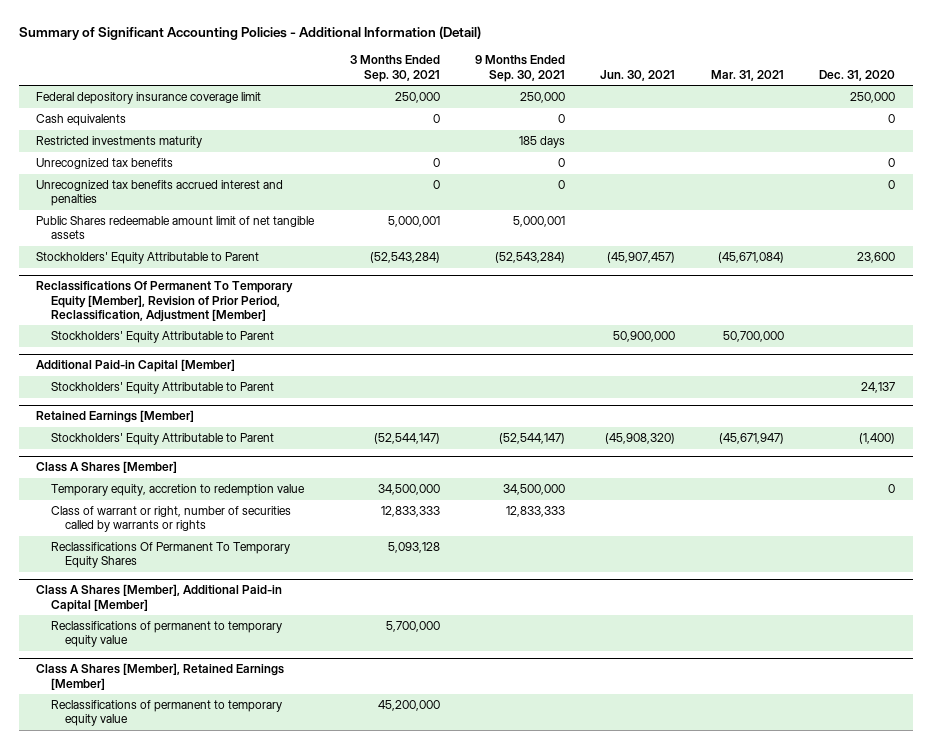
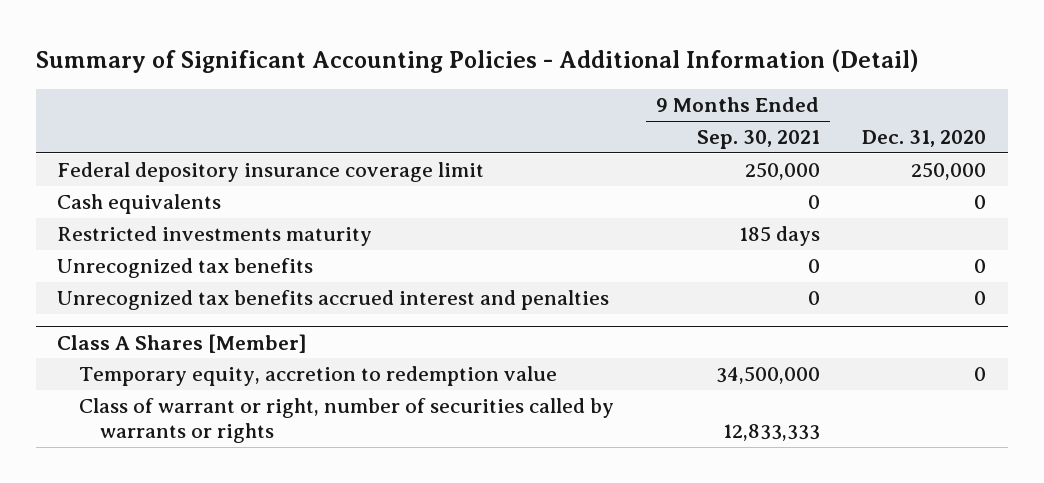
[349,55,440,82] 3 Months Ended Sep. 30, 2021 -> none
[600,69,676,81] Jun. 30, 2021 -> none
[710,69,784,81] Mar. 31, 2021 -> none
[36,216,316,240] Public Shares redeemable amount limit of net tangible assets -> none
[36,252,260,265] Stockholders' Equity Attributable to Parent -> none
[36,281,294,322] Reclassifications Of Permanent To Temporary Equity [Member], Revision of Prior Period, Reclassification, Adjustment [Member] -> none
[50,331,274,344] Stockholders' Equity Attributable to Parent -> none
[36,359,236,373] Additional Paid-in Capital [Member] -> none
[50,382,274,395] Stockholders' Equity Attributable to Parent -> none
[36,410,195,424] Retained Earnings [Member] -> none
[50,433,274,446] Stockholders' Equity Attributable to Parent -> none
[50,542,290,569] Reclassifications Of Permanent To Temporary Equity Shares -> none
[36,584,283,612] Class A Shares [Member], Additional Paid-in Capital [Member] -> none
[50,621,282,648] Reclassifications of permanent to temporary equity value -> none
[36,663,285,690] Class A Shares [Member], Retained Earnings [Member] -> none
[50,700,282,727] Reclassifications of permanent to temporary equity value -> none

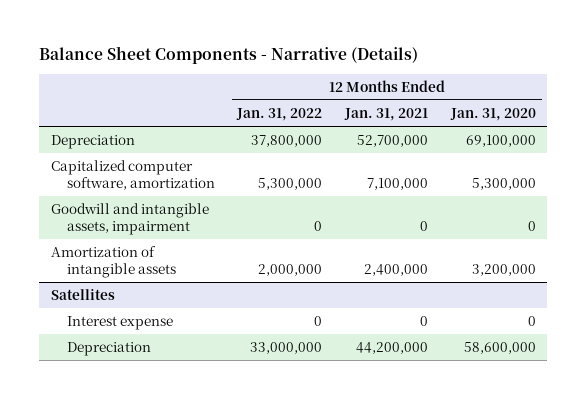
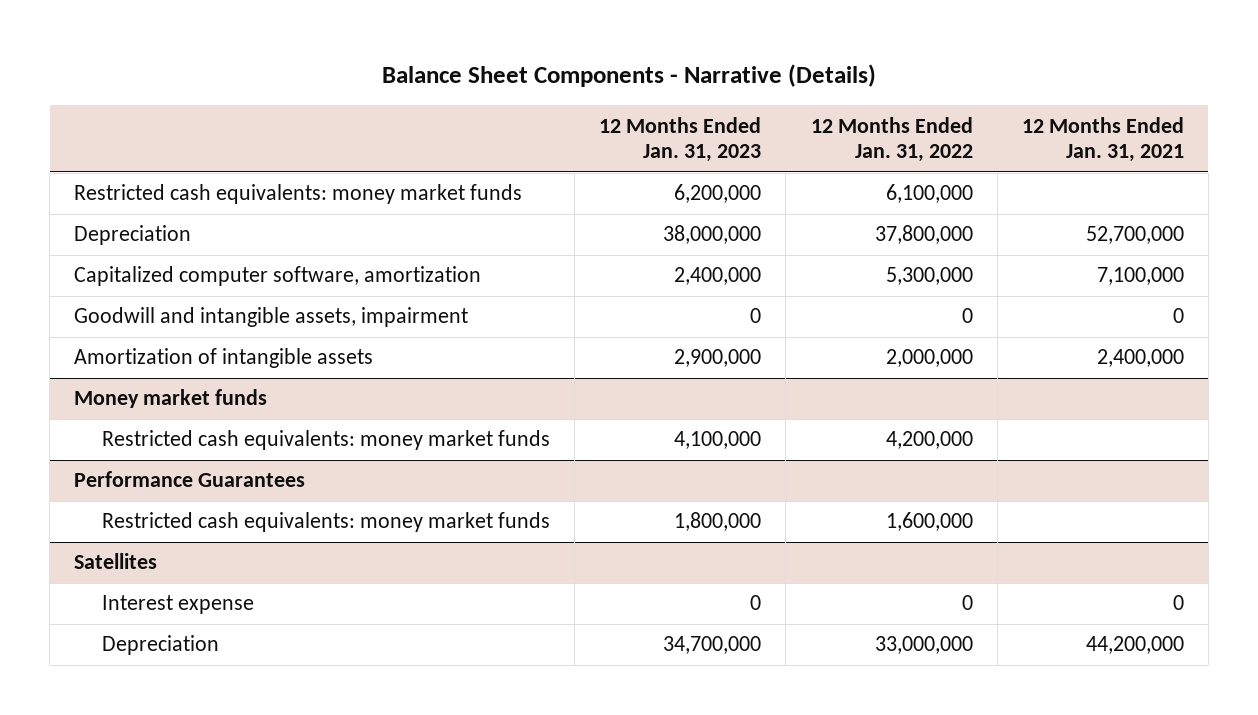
[449,107,536,121] Jan. 31, 2020 -> none
none -> [599,116,762,163] 12 Months Ended Jan. 31, 2023
none -> [74,184,523,205] Restricted cash equivalents: money market funds
none -> [74,389,268,409] Money market funds
none -> [102,430,551,451] Restricted cash equivalents: money market funds
none -> [74,471,306,488] Performance Guarantees
none -> [102,512,551,533] Restricted cash equivalents: money market funds

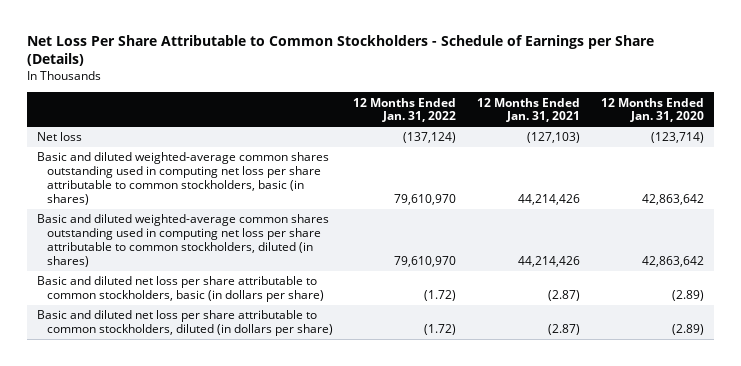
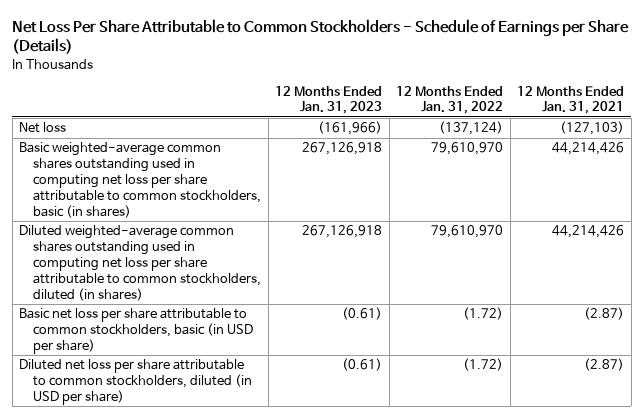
[600,97,704,123] 12 Months Ended Jan. 31, 2020 -> none
none -> [275,85,383,115] 12 Months Ended Jan. 31, 2023
[37,152,330,205] Basic and diluted weighted-average common shares outstanding used in computing net loss per share attributable to common stockholders, basic (in shares) -> [19,142,262,218] Basic weighted-average common shares outstanding used in computing net loss per share attributable to common stockholders, basic (in shares)
[37,214,330,267] Basic and diluted weighted-average common shares outstanding used in computing net loss per share attributable to common stockholders, diluted (in shares) -> [19,225,262,301] Diluted weighted-average common shares outstanding used in computing net loss per share attributable to common stockholders, diluted (in shares)
[37,276,324,303] Basic and diluted net loss per share attributable to common stockholders, basic (in dollars per share) -> [19,308,254,355] Basic net loss per share attributable to common stockholders, basic (in USD per share)
[37,310,333,337] Basic and diluted net loss per share attributable to common stockholders, diluted (in dollars per share) -> [19,359,253,406] Diluted net loss per share attributable to common stockholders, diluted (in USD per share)

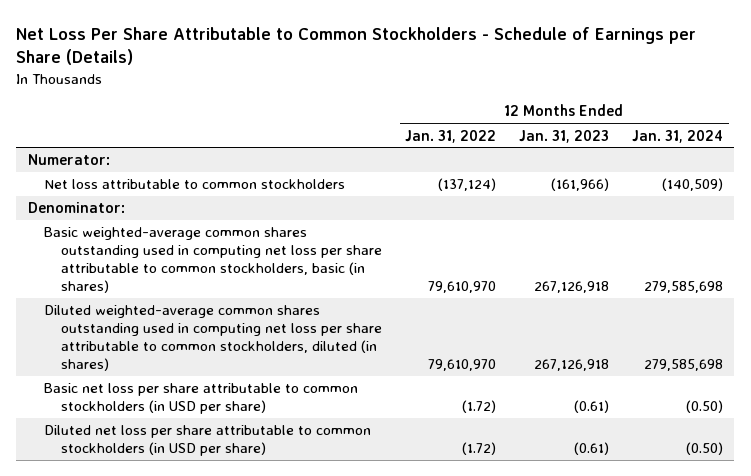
[517,85,625,115] 12 Months Ended Jan. 31, 2021 -> none
none -> [631,129,723,143] Jan. 31, 2024
none -> [27,154,110,166] Numerator:
[19,122,67,134] Net loss -> [44,179,346,190] Net loss attributable to common stockholders
none -> [27,202,125,214] Denominator:
[19,308,254,355] Basic net loss per share attributable to common stockholders, basic (in USD per share) -> [44,383,359,415] Basic net loss per share attributable to common stockholders (in USD per share)
[19,359,253,406] Diluted net loss per share attributable to common stockholders, diluted (in USD per share) -> [44,425,372,457] Diluted net loss per share attributable to common stockholders (in USD per share)

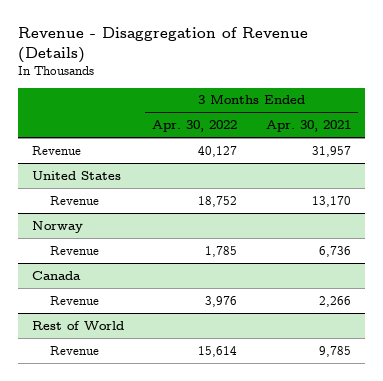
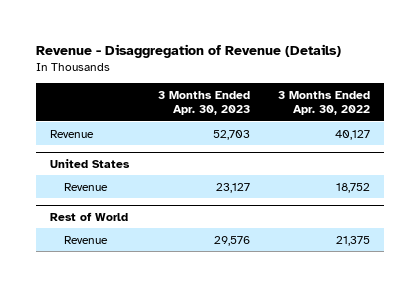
[265,120,351,133] Apr. 30, 2021 -> none
none -> [157,90,250,116] 3 Months Ended Apr. 30, 2023
[32,220,84,233] Norway -> none
[49,245,99,255] Revenue -> none
[32,270,82,280] Canada -> none
[49,295,99,305] Revenue -> none
[198,345,238,357] 15,614 -> [336,235,371,246] 21,375

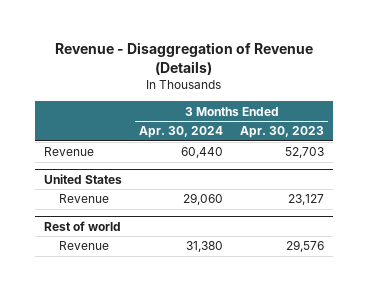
[278,90,371,116] 3 Months Ended Apr. 30, 2022 -> none
none -> [139,126,224,139] Apr. 30, 2024
[50,211,129,221] Rest of World -> [43,220,121,231] Rest of world

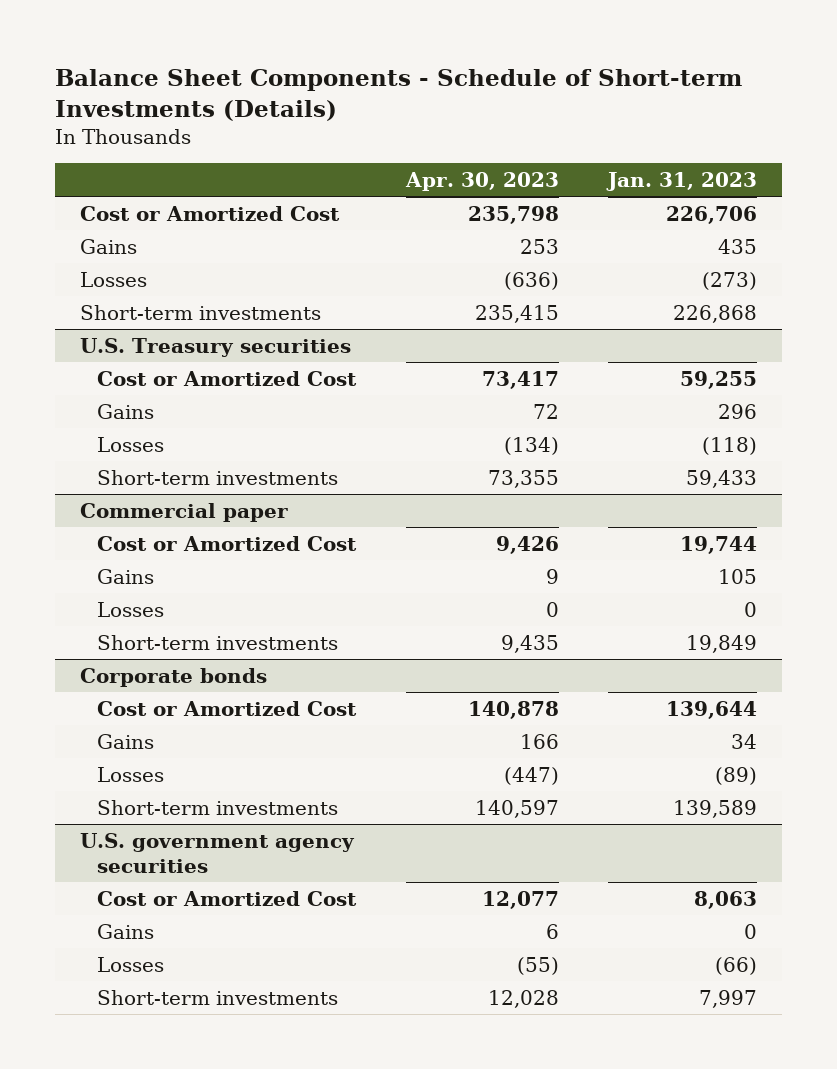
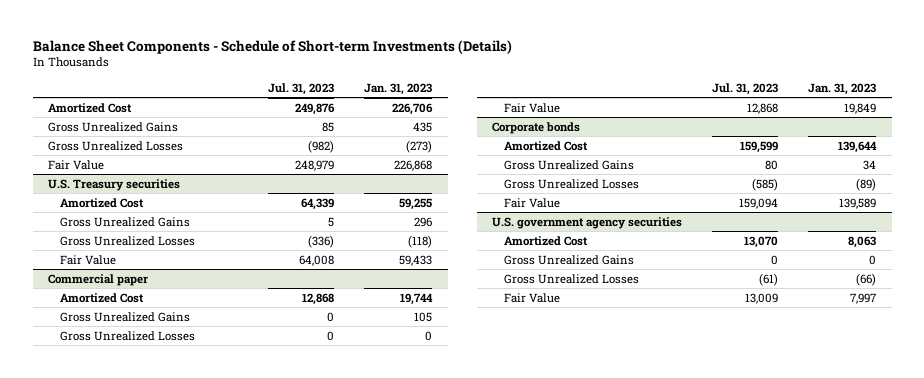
[404,172,559,192] Apr. 30, 2023 -> none
none -> [268,82,335,95] Jul. 31, 2023
[79,205,340,221] Cost or Amortized Cost -> [47,102,132,113] Amortized Cost
[79,238,137,254] Gains -> [47,121,178,132] Gross Unrealized Gains
[79,271,147,287] Losses -> [47,140,183,151] Gross Unrealized Losses
[79,304,321,320] Short-term investments -> [47,159,104,170] Fair Value
[97,370,358,386] Cost or Amortized Cost -> [60,197,145,208] Amortized Cost
[97,403,155,419] Gains -> [60,216,191,227] Gross Unrealized Gains
[97,436,165,452] Losses -> [60,235,196,246] Gross Unrealized Losses
[97,469,339,485] Short-term investments -> [60,254,117,265] Fair Value
[97,535,358,551] Cost or Amortized Cost -> [60,292,145,303] Amortized Cost
[97,568,155,584] Gains -> [60,311,191,322] Gross Unrealized Gains
[97,601,165,617] Losses -> [60,330,196,341] Gross Unrealized Losses
[97,634,339,650] Short-term investments -> [503,102,560,113] Fair Value
[97,700,358,716] Cost or Amortized Cost -> [503,140,588,151] Amortized Cost
[97,733,155,749] Gains -> [503,159,634,170] Gross Unrealized Gains
[97,766,165,782] Losses -> [503,178,639,189] Gross Unrealized Losses
[97,799,339,815] Short-term investments -> [503,197,560,208] Fair Value
[97,890,358,906] Cost or Amortized Cost -> [503,235,588,246] Amortized Cost
[97,923,155,939] Gains -> [503,254,634,265] Gross Unrealized Gains
[97,956,165,972] Losses -> [503,273,639,284] Gross Unrealized Losses
[97,989,339,1005] Short-term investments -> [503,292,560,303] Fair Value

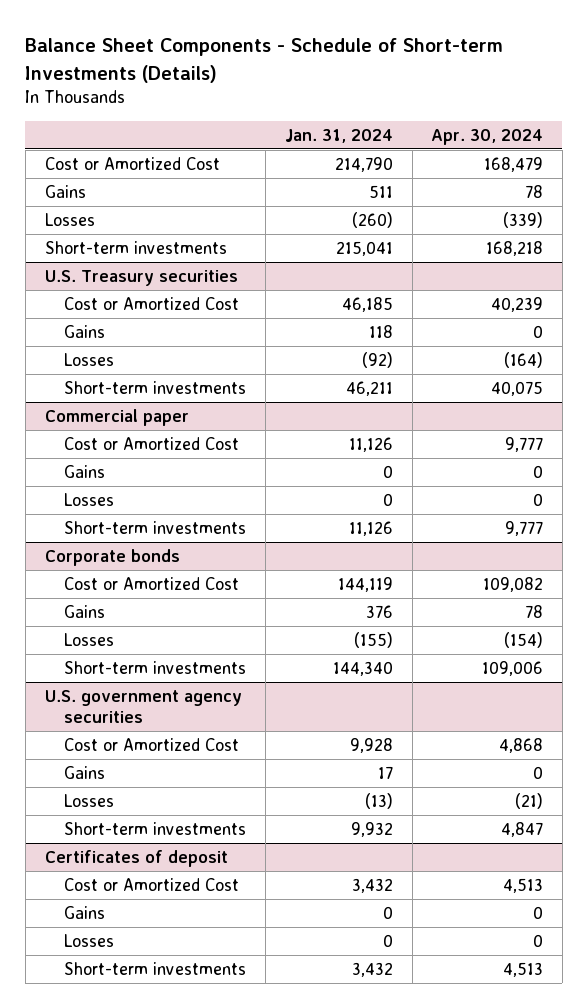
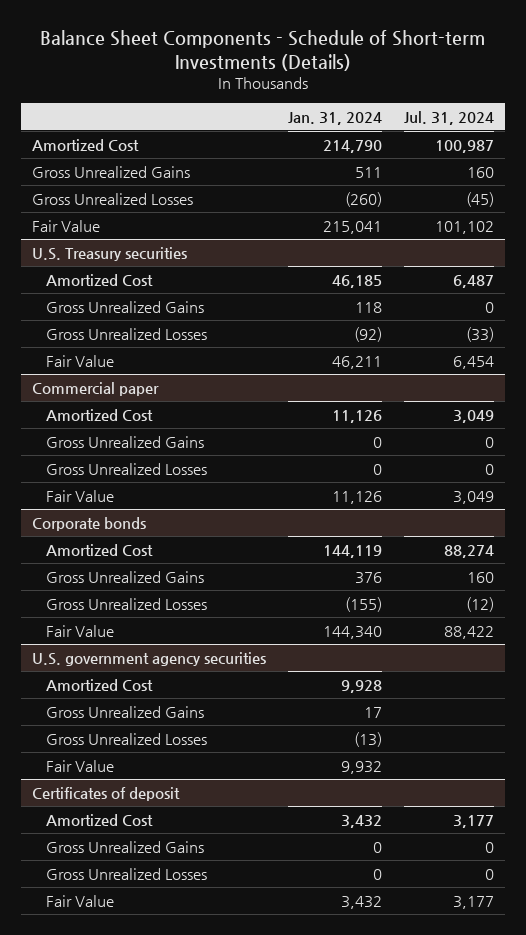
[431,128,544,145] Apr. 30, 2024 -> none
none -> [404,110,495,125] Jul. 31, 2024
[44,156,220,170] Cost or Amortized Cost -> [31,138,139,151] Amortized Cost
[44,184,86,198] Gains -> [31,165,190,178] Gross Unrealized Gains
[44,212,95,226] Losses -> [31,192,193,205] Gross Unrealized Losses
[44,240,227,254] Short-term investments -> [31,219,100,232] Fair Value
[64,296,240,310] Cost or Amortized Cost -> [45,273,153,286] Amortized Cost
[64,324,106,338] Gains -> [45,300,204,313] Gross Unrealized Gains
[64,352,115,366] Losses -> [45,327,207,340] Gross Unrealized Losses
[64,380,247,394] Short-term investments -> [45,354,114,367] Fair Value
[64,436,240,450] Cost or Amortized Cost -> [45,408,153,421] Amortized Cost
[64,464,106,478] Gains -> [45,435,204,448] Gross Unrealized Gains
[64,492,115,506] Losses -> [45,462,207,475] Gross Unrealized Losses
[64,520,247,534] Short-term investments -> [45,489,114,502] Fair Value
[64,576,240,590] Cost or Amortized Cost -> [45,543,153,556] Amortized Cost
[64,604,106,618] Gains -> [45,570,204,583] Gross Unrealized Gains
[64,632,115,646] Losses -> [45,597,207,610] Gross Unrealized Losses
[64,660,247,674] Short-term investments -> [45,624,114,637] Fair Value
[64,737,240,751] Cost or Amortized Cost -> [45,678,153,691] Amortized Cost
[64,765,106,779] Gains -> [45,705,204,718] Gross Unrealized Gains
[64,793,115,807] Losses -> [45,732,207,745] Gross Unrealized Losses
[64,821,247,835] Short-term investments -> [45,759,114,772] Fair Value
[64,877,240,891] Cost or Amortized Cost -> [45,813,153,826] Amortized Cost
[64,905,106,919] Gains -> [45,840,204,853] Gross Unrealized Gains
[64,933,115,947] Losses -> [45,867,207,880] Gross Unrealized Losses
[64,961,247,975] Short-term investments -> [45,894,114,907] Fair Value

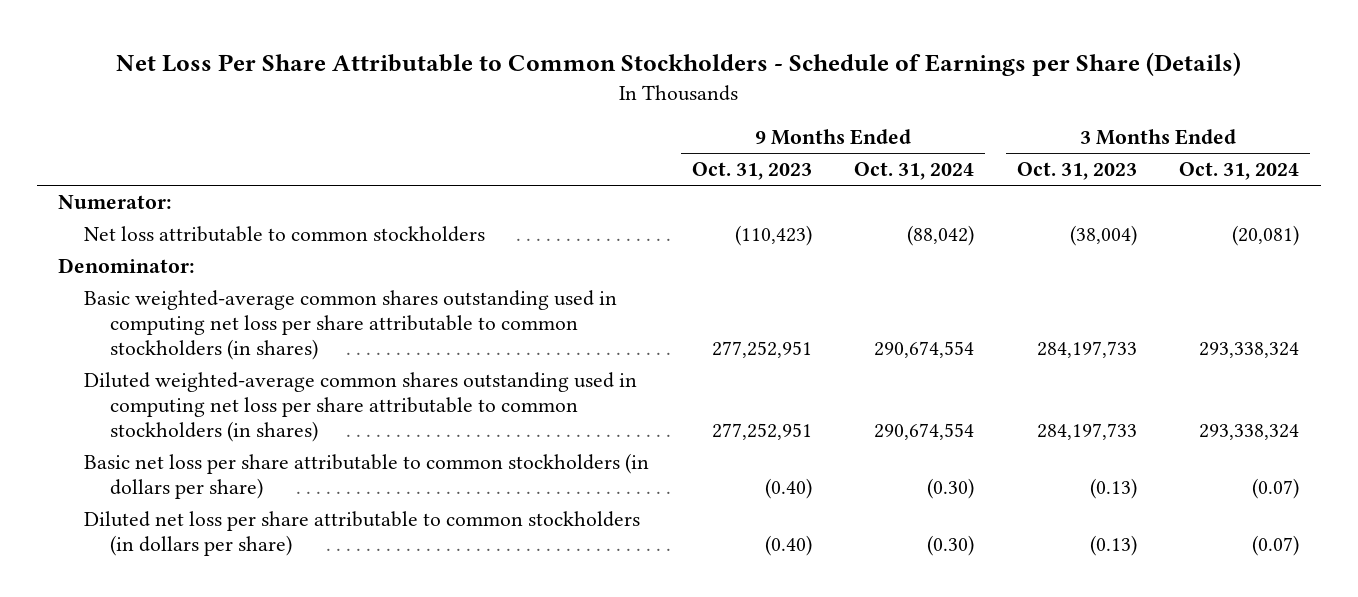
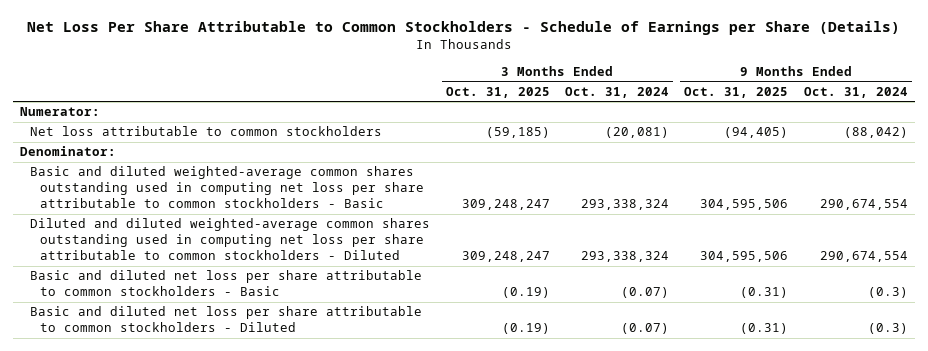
[691,162,812,181] Oct. 31, 2023 -> none
[1016,162,1137,181] Oct. 31, 2023 -> none
none -> [445,86,550,98] Oct. 31, 2025
none -> [684,86,789,98] Oct. 31, 2025
[84,289,618,360] Basic weighted-average common shares outstanding used in computing net loss per share attributable to common stockholders (in shares) -> [30,166,425,209] Basic and diluted weighted-average common shares outstanding used in computing net loss per share attributable to common stockholders - Basic
[84,371,638,442] Diluted weighted-average common shares outstanding used in computing net loss per share attributable to common stockholders (in shares) -> [30,218,431,261] Diluted and diluted weighted-average common shares outstanding used in computing net loss per share attributable to common stockholders - Diluted
[84,452,650,499] Basic net loss per share attributable to common stockholders (in dollars per share) -> [30,270,423,297] Basic and diluted net loss per share attributable to common stockholders - Basic
[927,477,975,499] (0.30) -> [867,287,908,299] (0.3)
[84,510,641,556] Diluted net loss per share attributable to common stockholders (in dollars per share) -> [30,306,423,333] Basic and diluted net loss per share attributable to common stockholders - Diluted
[927,534,975,556] (0.30) -> [867,323,908,335] (0.3)

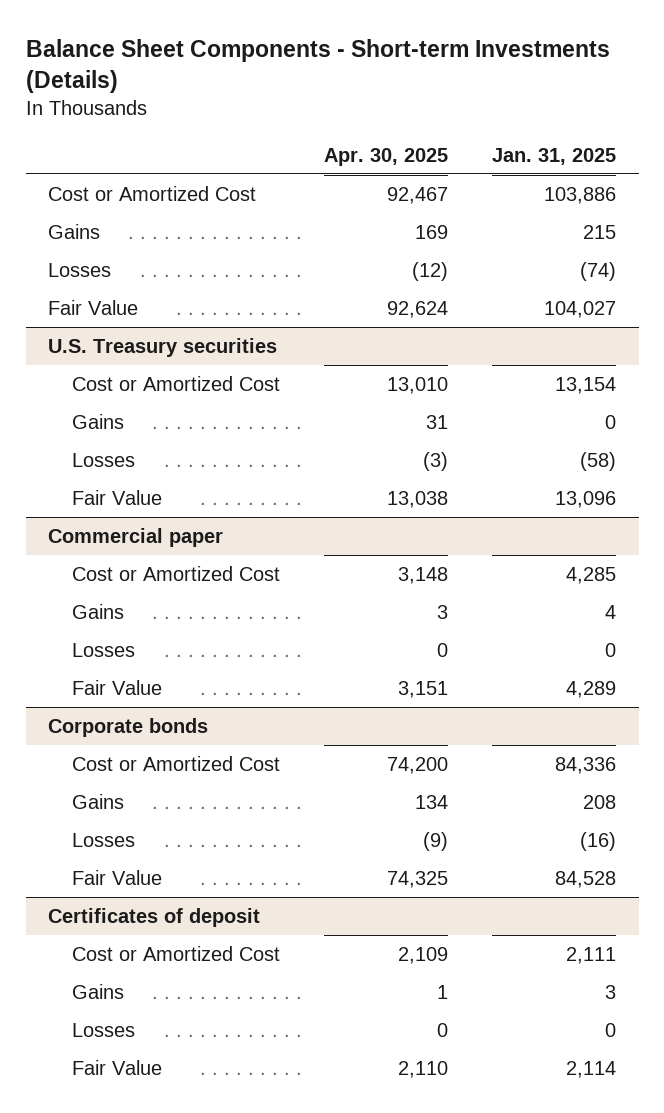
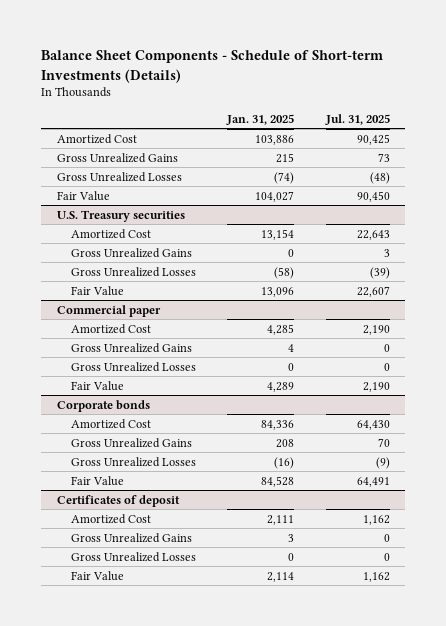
[25,38,610,94] Balance Sheet Components - Short-term Investments (Details) -> [40,50,383,83] Balance Sheet Components - Schedule of Short-term Investments (Details)
[324,147,449,166] Apr. 30, 2025 -> none
none -> [324,113,390,125] Jul. 31, 2025
[47,186,256,202] Cost or Amortized Cost -> [56,133,137,144] Amortized Cost
[47,224,100,240] Gains -> [56,152,178,163] Gross Unrealized Gains
[47,263,111,278] Losses -> [56,171,182,182] Gross Unrealized Losses
[71,376,280,392] Cost or Amortized Cost -> [70,228,151,239] Amortized Cost
[71,414,124,430] Gains -> [70,247,192,258] Gross Unrealized Gains
[71,453,135,468] Losses -> [70,266,196,277] Gross Unrealized Losses
[71,566,280,582] Cost or Amortized Cost -> [70,323,151,334] Amortized Cost
[71,604,124,620] Gains -> [70,342,192,353] Gross Unrealized Gains
[71,643,135,658] Losses -> [70,361,196,372] Gross Unrealized Losses
[71,756,280,772] Cost or Amortized Cost -> [70,418,151,429] Amortized Cost
[71,794,124,810] Gains -> [70,437,192,448] Gross Unrealized Gains
[71,833,135,848] Losses -> [70,456,196,467] Gross Unrealized Losses
[71,946,280,962] Cost or Amortized Cost -> [70,513,151,524] Amortized Cost
[71,984,124,1000] Gains -> [70,532,192,543] Gross Unrealized Gains
[71,1023,135,1038] Losses -> [70,551,196,562] Gross Unrealized Losses

